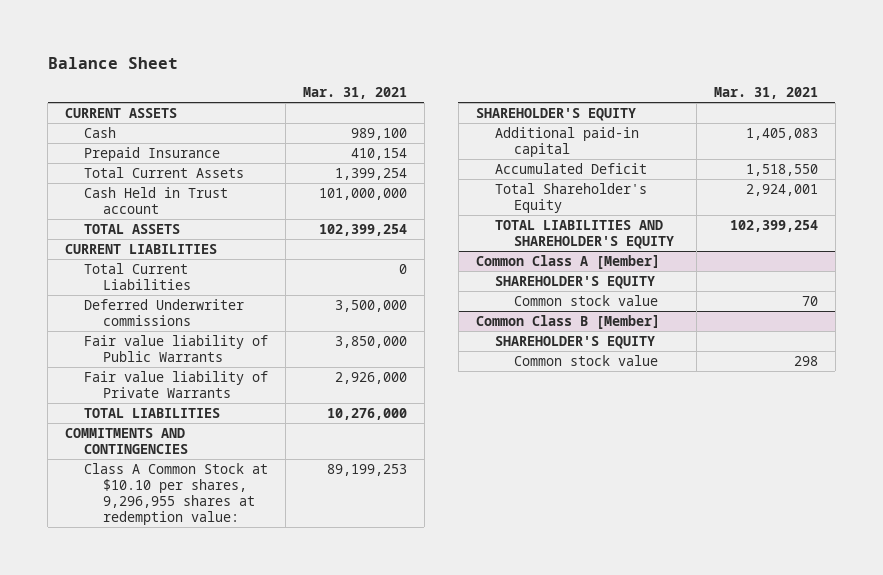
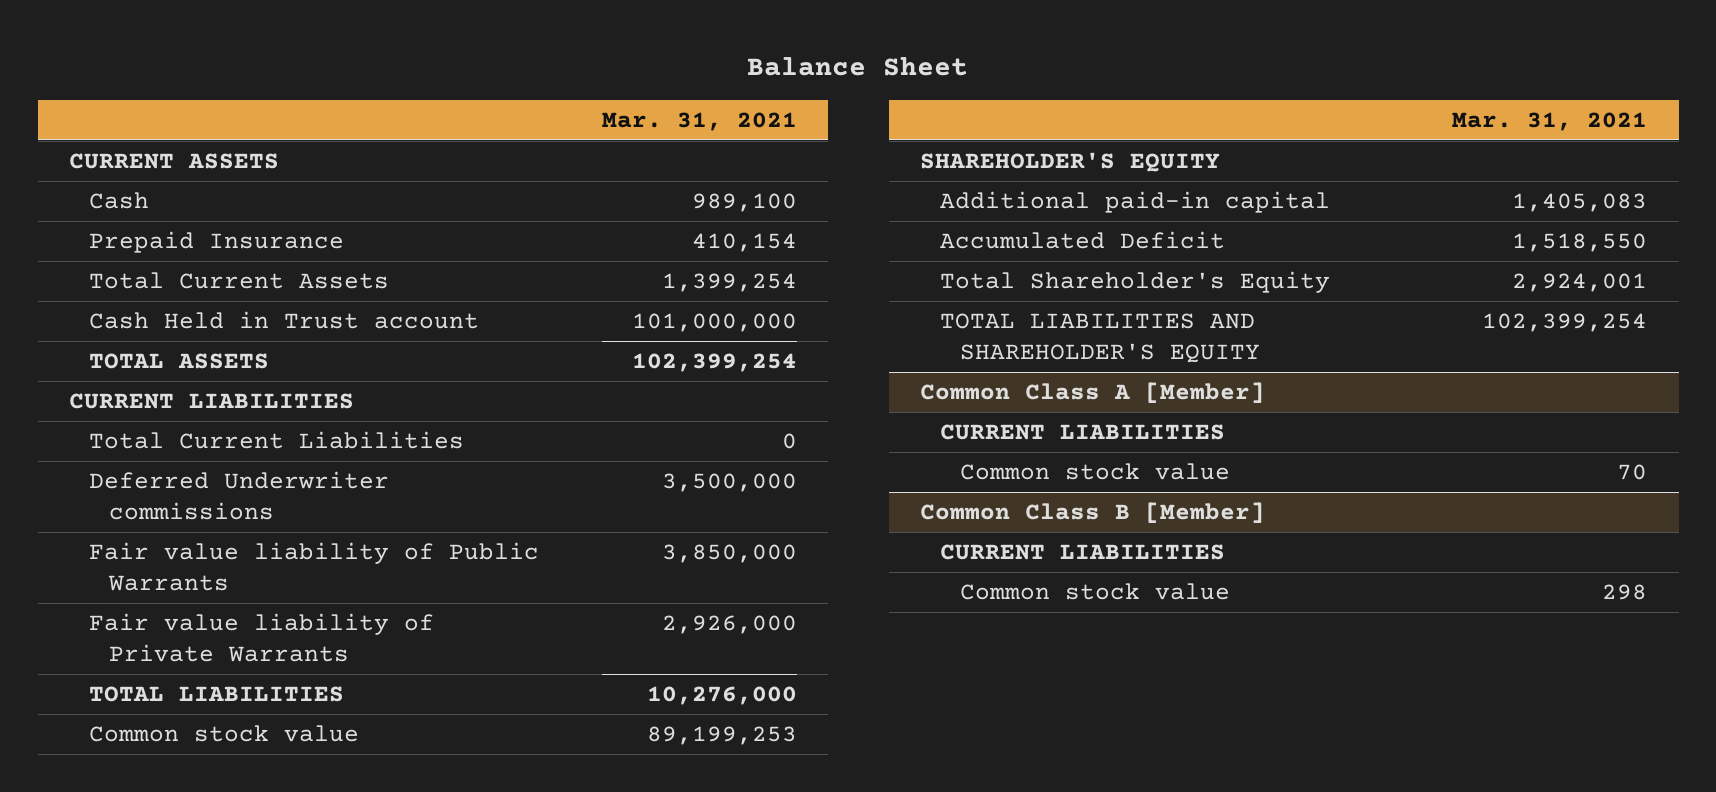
[65,427,188,454] COMMITMENTS AND CONTINGENCIES -> none
[83,462,268,526] Class A Common Stock at $10.10 per shares, 9,296,955 shares at redemption value: -> [89,725,360,743] Common stock value
[494,275,655,289] SHAREHOLDER'S EQUITY -> none
none -> [940,424,1226,441] CURRENT LIABILITIES
[494,335,655,349] SHAREHOLDER'S EQUITY -> none
none -> [940,544,1226,561] CURRENT LIABILITIES

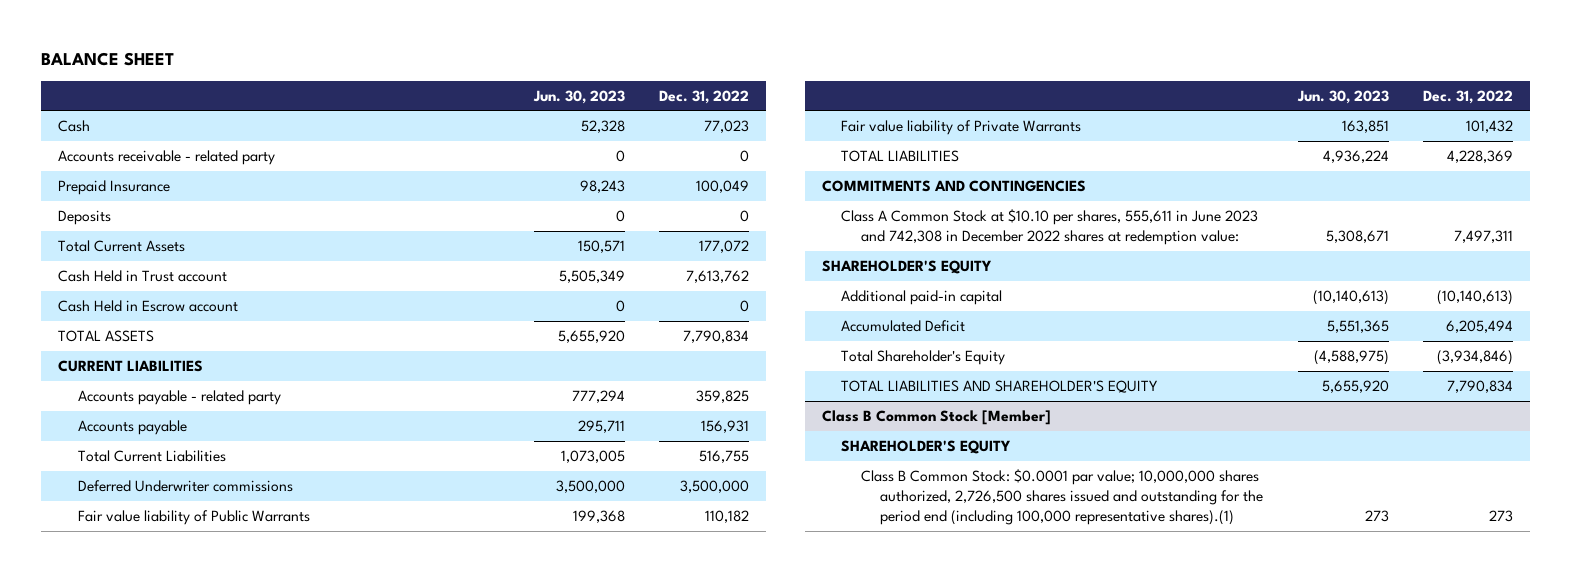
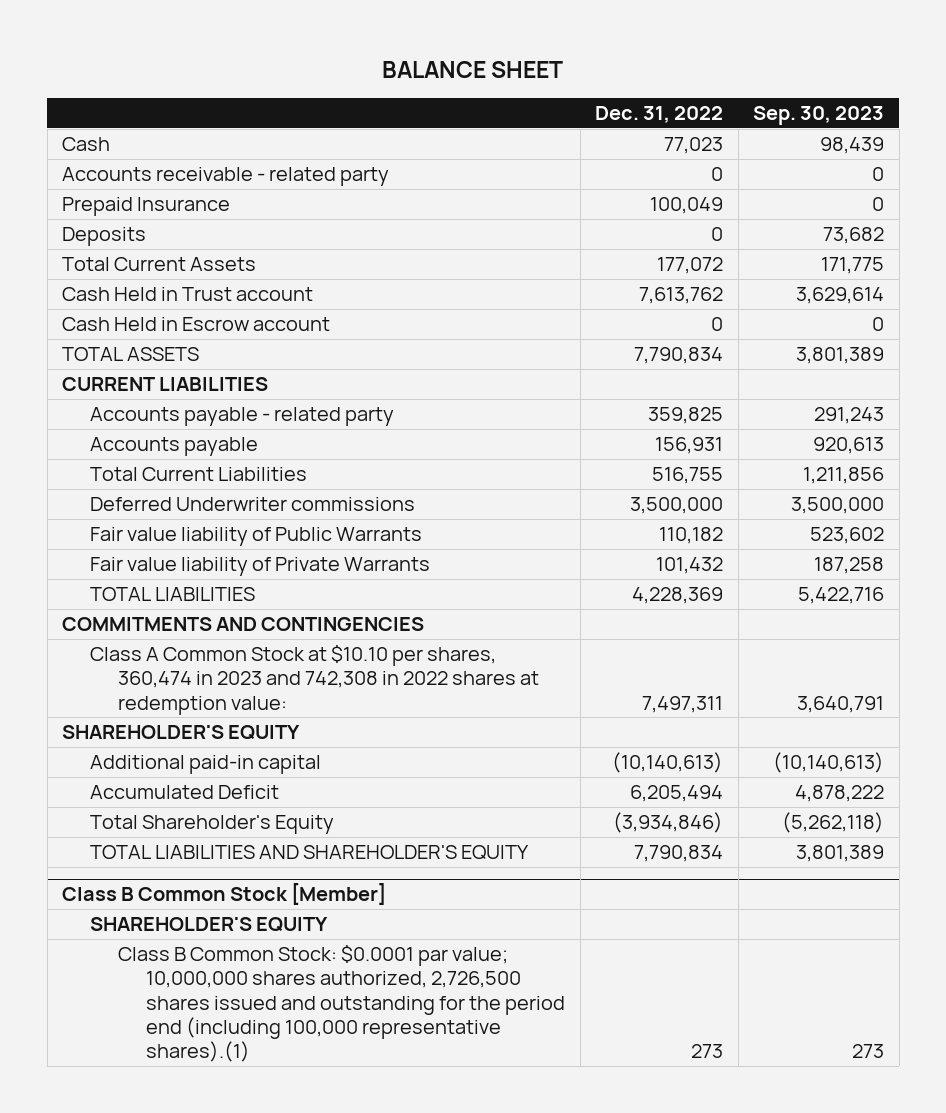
[532,89,625,104] Jun. 30, 2023 -> none
none -> [753,105,885,125] Sep. 30, 2023
[841,209,1259,246] Class A Common Stock at $10.10 per shares, 555,611 in June 2023 and 742,308 in December 2022 shares at redemption value: -> [90,645,540,715] Class A Common Stock at $10.10 per shares, 360,474 in 2023 and 742,308 in 2022 shares at redemption value:

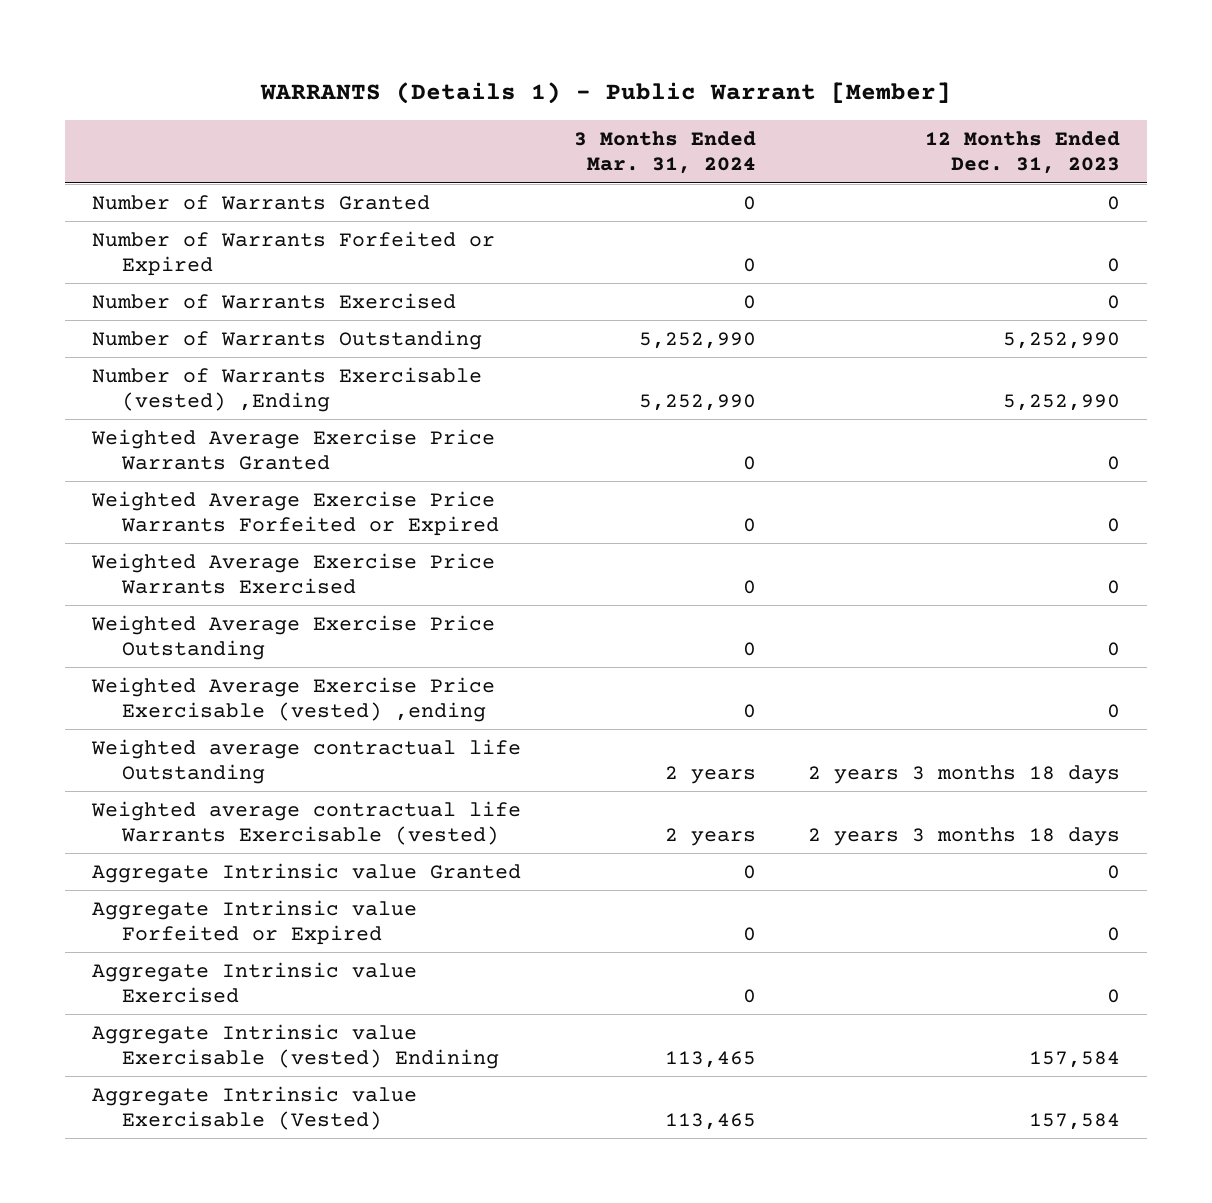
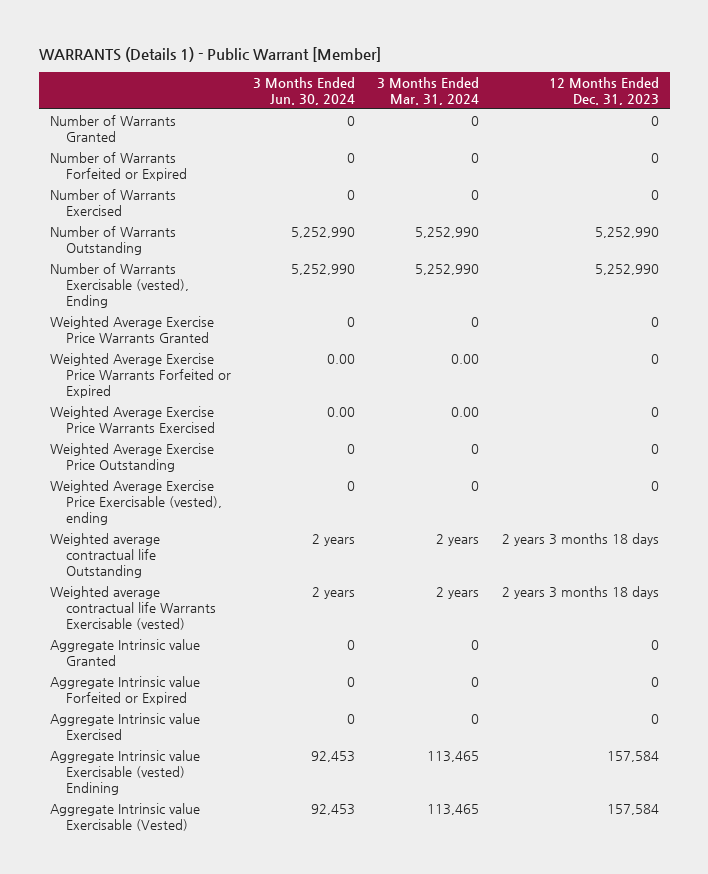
none -> [252,76,355,106] 3 Months Ended Jun. 30, 2024
[91,366,482,412] Number of Warrants Exercisable (vested) ,Ending -> [49,262,189,309] Number of Warrants Exercisable (vested), Ending
[742,517,756,532] 0 -> [451,353,480,364] 0.00
[742,579,756,594] 0 -> [451,406,480,417] 0.00
[90,676,495,722] Weighted Average Exercise Price Exercisable (vested) ,ending -> [49,479,222,526] Weighted Average Exercise Price Exercisable (vested), ending

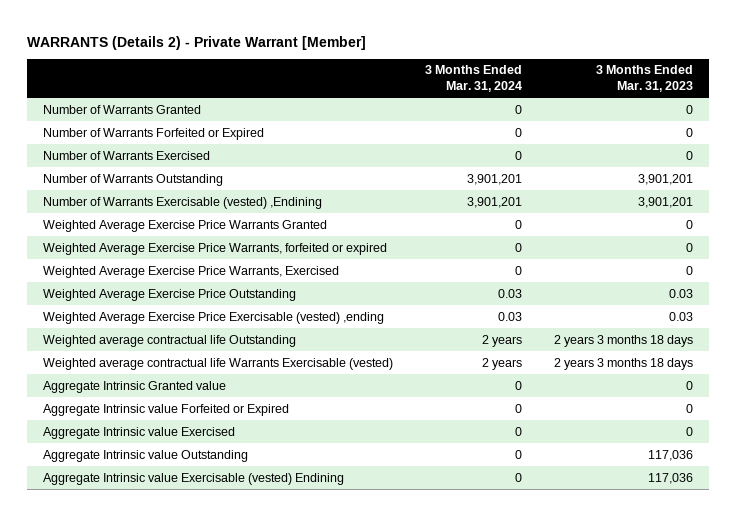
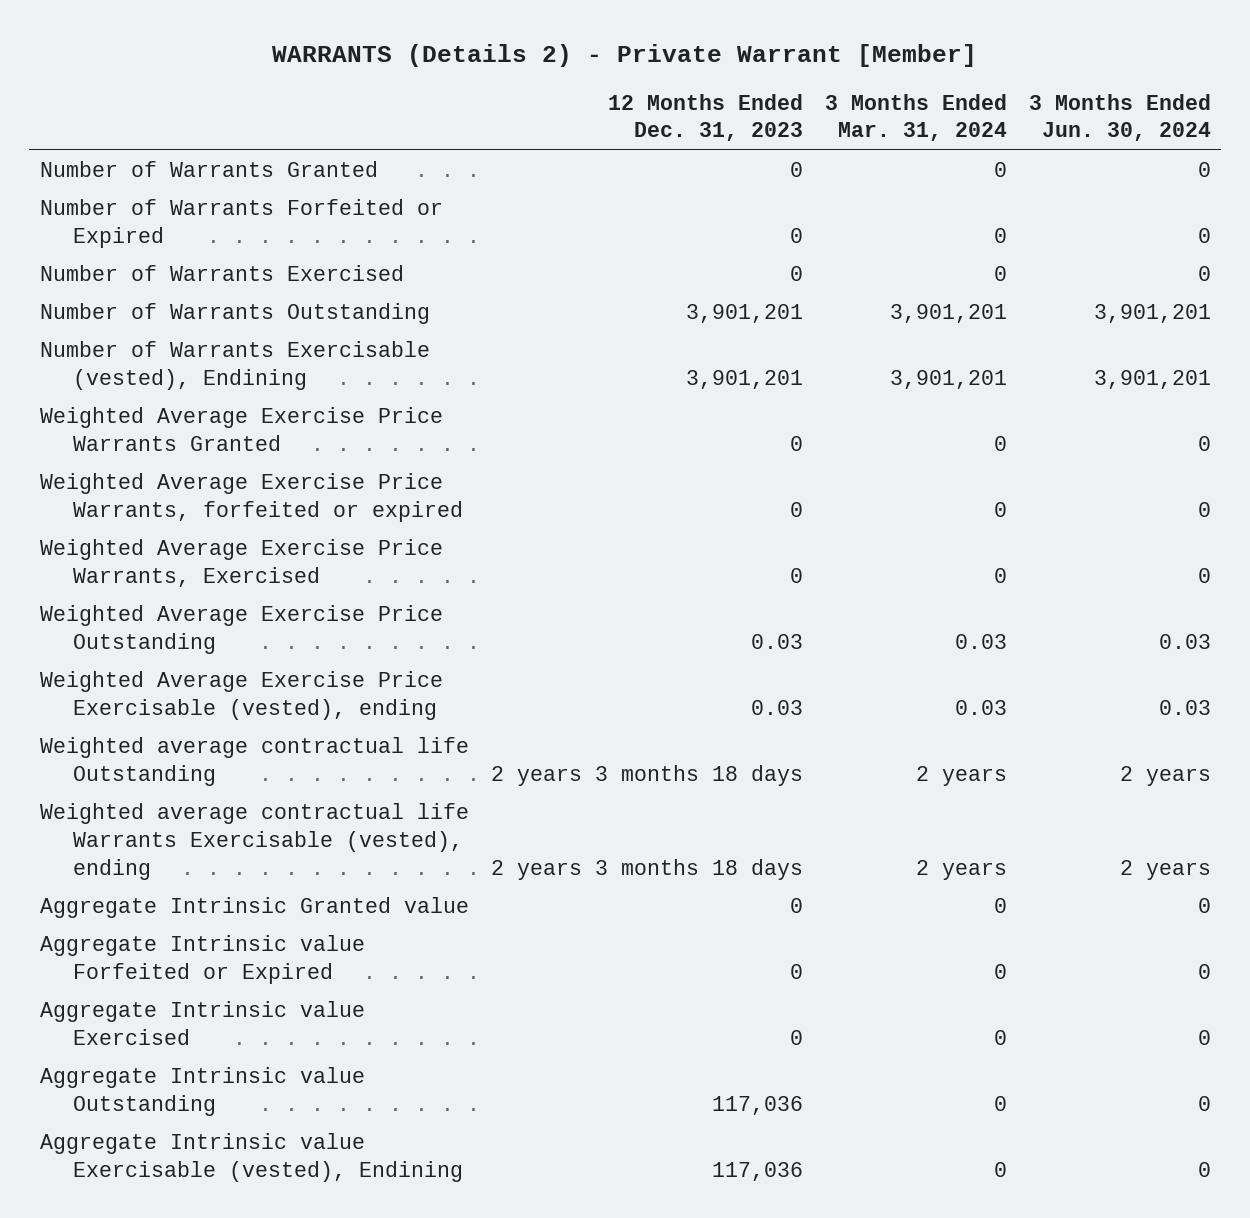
[596,65,694,93] 3 Months Ended Mar. 31, 2023 -> none
none -> [607,93,803,142] 12 Months Ended Dec. 31, 2023
none -> [1028,93,1211,142] 3 Months Ended Jun. 30, 2024
[43,196,323,209] Number of Warrants Exercisable (vested) ,Endining -> [39,341,430,391] Number of Warrants Exercisable (vested), Endining
[43,311,385,324] Weighted Average Exercise Price Exercisable (vested) ,ending -> [39,671,443,721] Weighted Average Exercise Price Exercisable (vested), ending
[43,357,394,370] Weighted average contractual life Warrants Exercisable (vested) -> [39,803,469,880] Weighted average contractual life Warrants Exercisable (vested), ending
[43,472,345,485] Aggregate Intrinsic value Exercisable (vested) Endining -> [39,1133,463,1183] Aggregate Intrinsic value Exercisable (vested), Endining

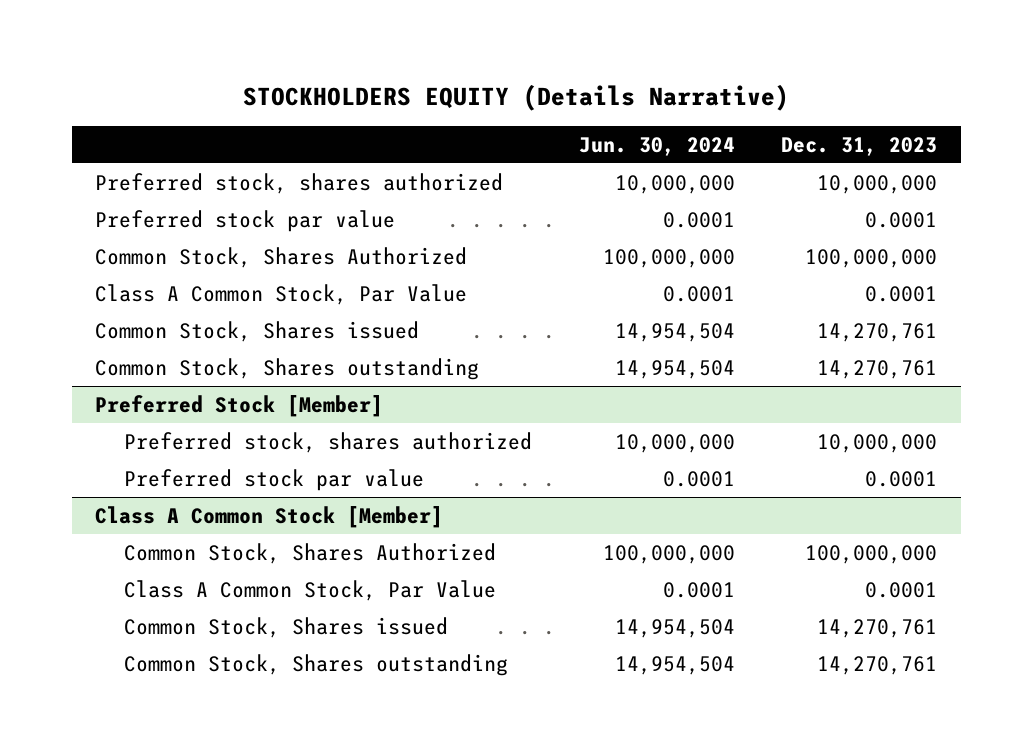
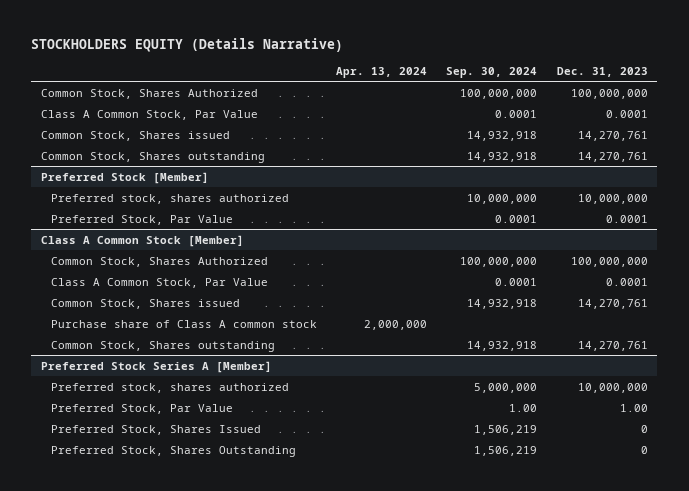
[578,136,735,156] Jun. 30, 2024 -> none
none -> [336,66,428,78] Apr. 13, 2024
none -> [446,66,538,78] Sep. 30, 2024
[95,172,504,194] Preferred stock, shares authorized -> none
[95,209,396,232] Preferred stock par value -> none
[123,468,424,491] Preferred stock par value -> [50,214,233,225] Preferred Stock, Par Value
none -> [50,319,317,328] Purchase share of Class A common stock
none -> [40,360,272,373] Preferred Stock Series A [Member]
none -> [50,382,289,393] Preferred stock, shares authorized
none -> [50,403,233,414] Preferred Stock, Par Value
none -> [50,424,261,435] Preferred Stock, Shares Issued
none -> [50,445,296,457] Preferred Stock, Shares Outstanding

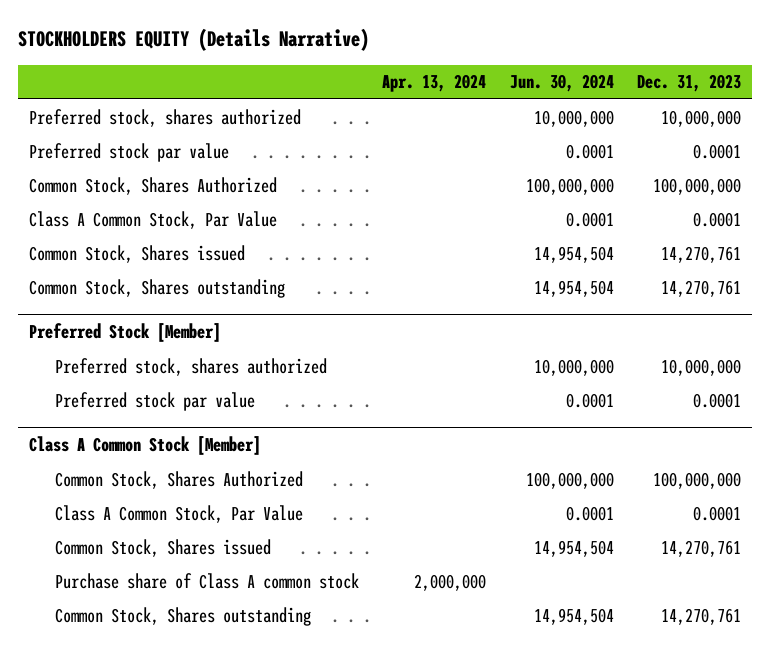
[446,66,538,78] Sep. 30, 2024 -> none
none -> [509,74,614,93] Jun. 30, 2024
none -> [29,108,302,127] Preferred stock, shares authorized
none -> [29,142,230,162] Preferred stock par value
[50,214,233,225] Preferred Stock, Par Value -> [55,391,256,411] Preferred stock par value
[40,360,272,373] Preferred Stock Series A [Member] -> none
[50,382,289,393] Preferred stock, shares authorized -> none
[50,403,233,414] Preferred Stock, Par Value -> none
[50,424,261,435] Preferred Stock, Shares Issued -> none
[50,445,296,457] Preferred Stock, Shares Outstanding -> none

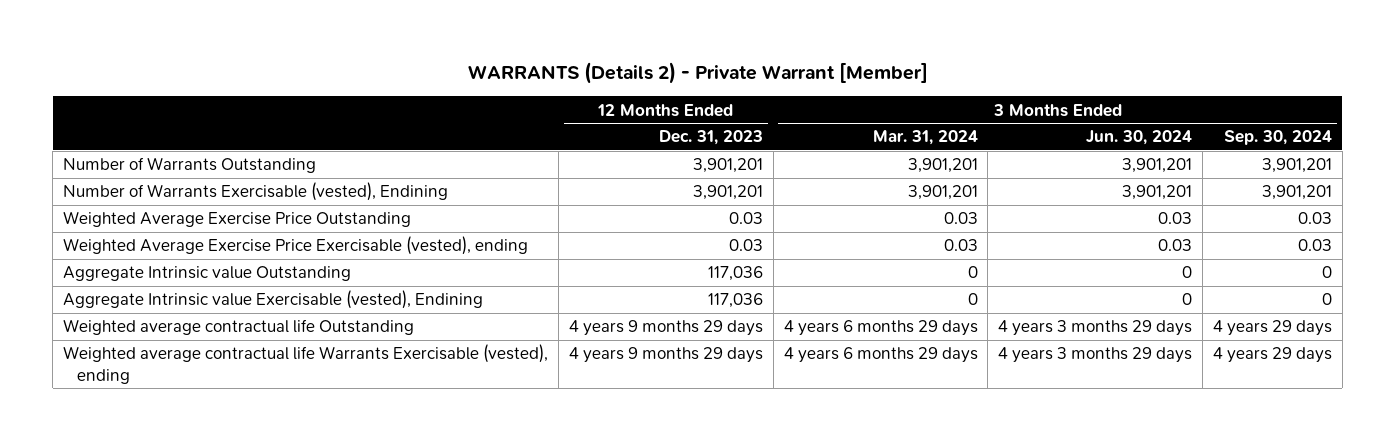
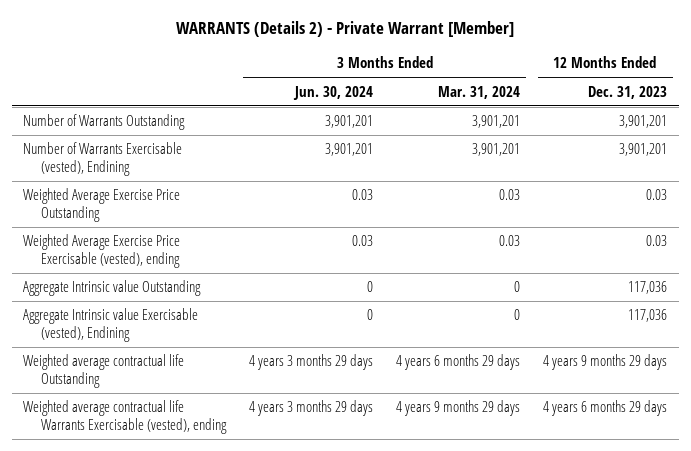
[1224,130,1333,146] Sep. 30, 2024 -> none
[568,347,763,364] 4 years 9 months 29 days -> [543,400,668,417] 4 years 6 months 29 days
[783,347,978,364] 4 years 6 months 29 days -> [396,400,521,417] 4 years 9 months 29 days

